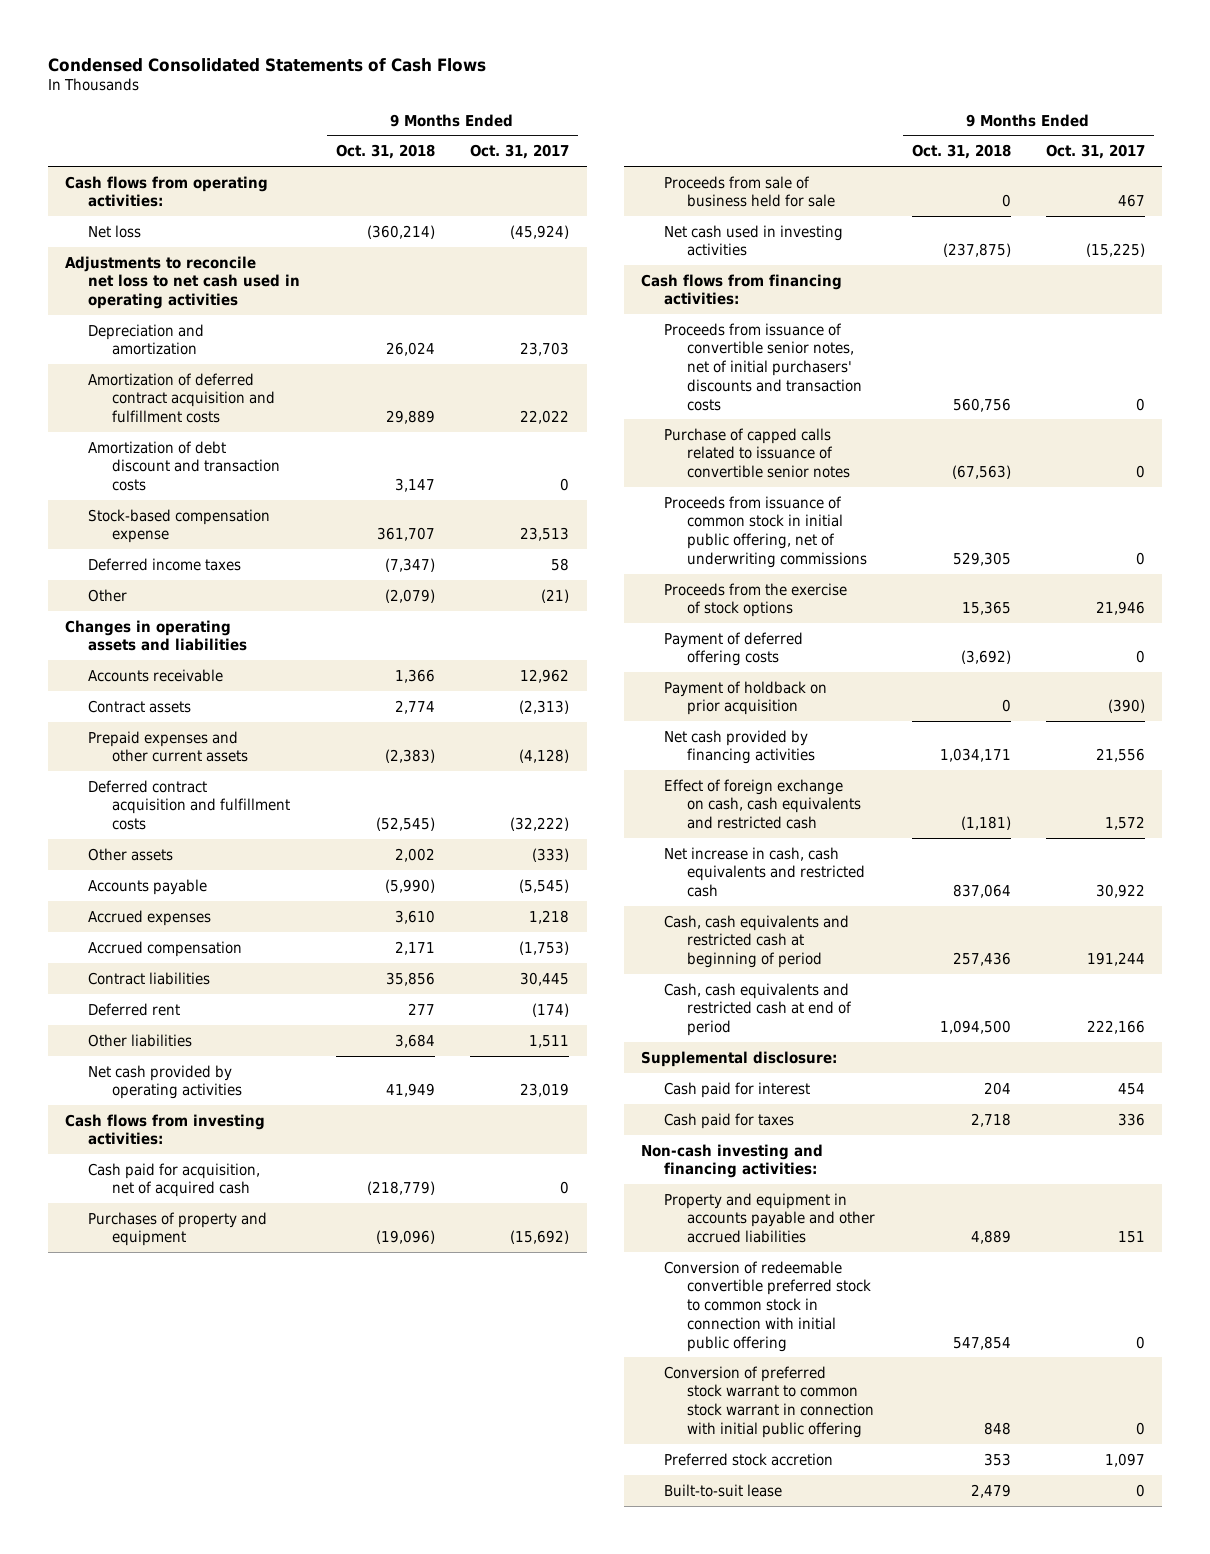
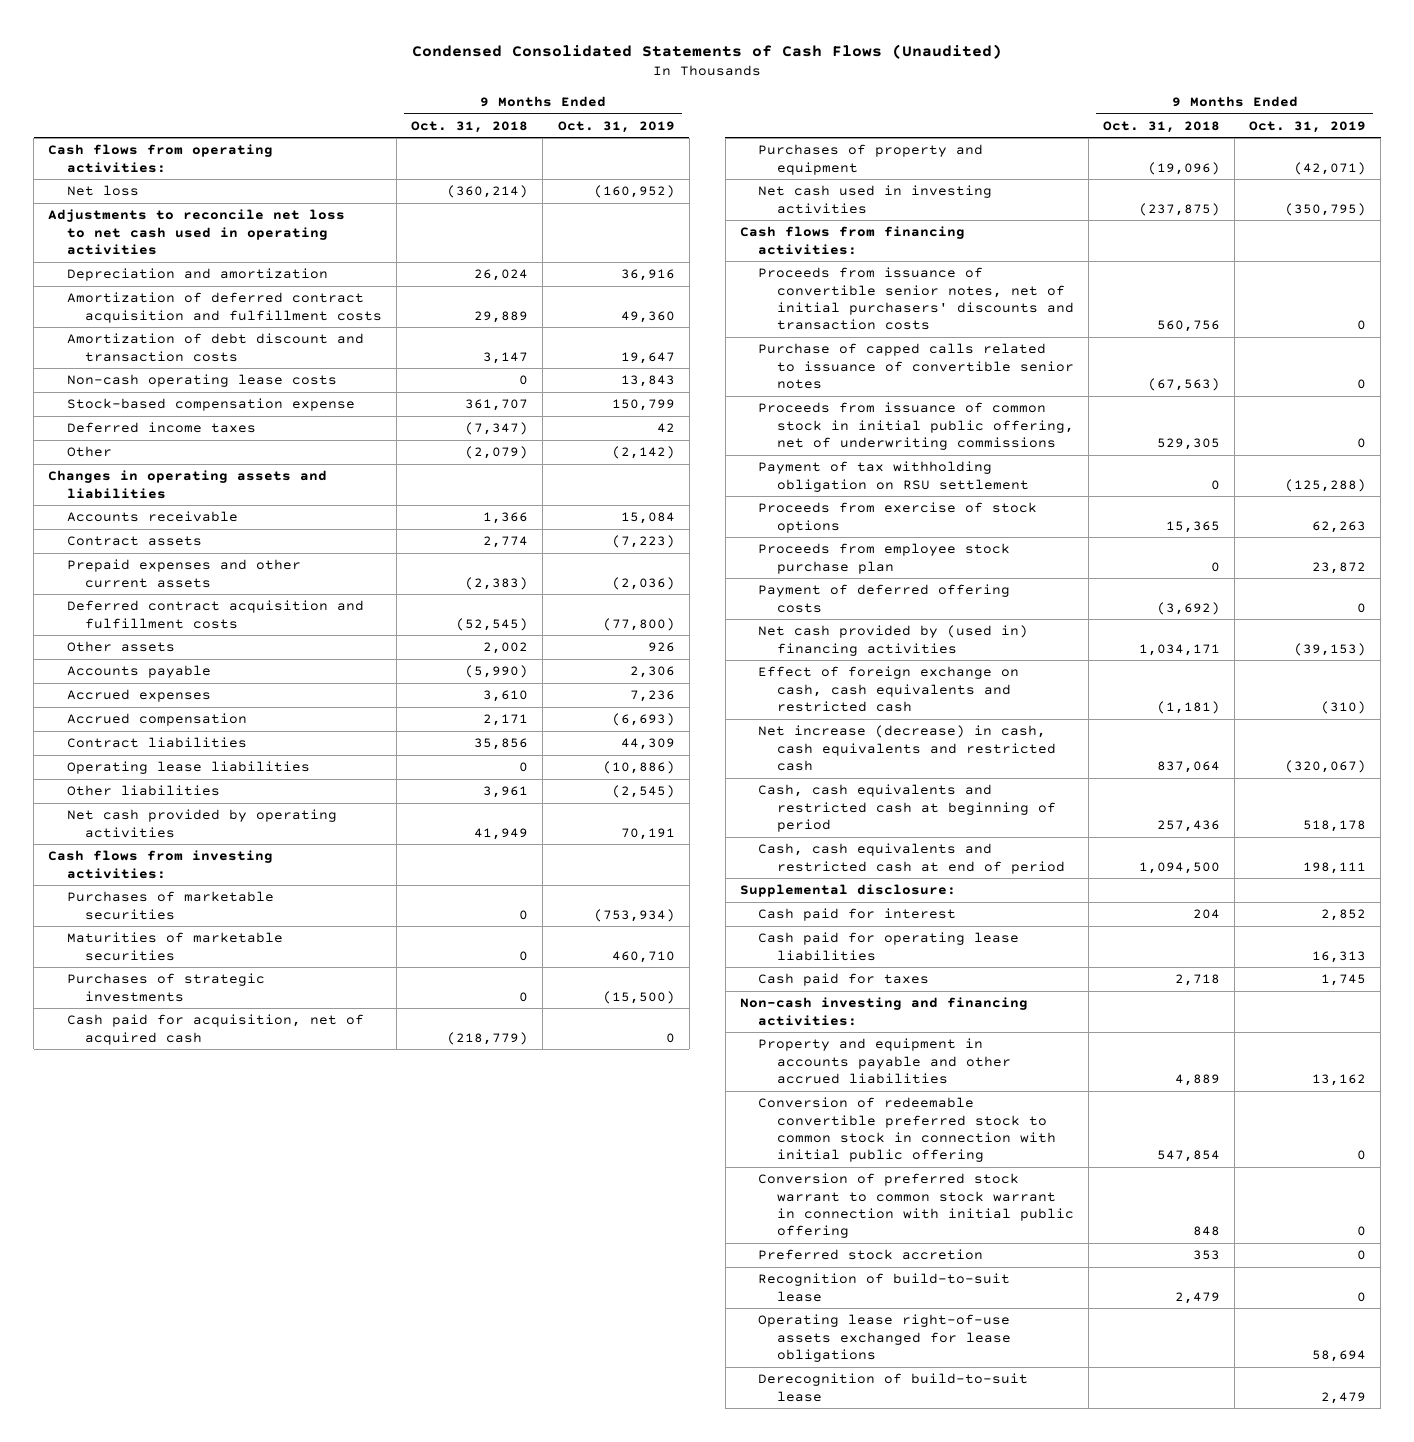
[47,57,486,72] Condensed Consolidated Statements of Cash Flows -> [412,43,1003,59] Condensed Consolidated Statements of Cash Flows (Unaudited)
[469,144,569,160] Oct. 31, 2017 -> none
none -> [557,120,675,133] Oct. 31, 2019
none -> [66,374,337,388] Non-cash operating lease costs
[88,1002,181,1016] Deferred rent -> none
none -> [66,761,310,775] Operating lease liabilities
[394,1033,435,1048] 3,684 -> [483,786,529,799] 3,961
none -> [66,891,274,920] Purchases of marketable securities
none -> [66,932,283,961] Maturities of marketable securities
none -> [66,973,265,1002] Purchases of strategic investments
[664,175,836,208] Proceeds from sale of business held for sale -> none
none -> [758,461,1029,492] Payment of tax withholding obligation on RSU settlement
[664,582,848,618] Proceeds from the exercise of stock options -> [758,502,1038,533] Proceeds from exercise of stock options
none -> [758,543,1011,574] Proceeds from employee stock purchase plan
[664,680,828,716] Payment of holdback on prior acquisition -> none
[664,729,816,765] Net cash provided by financing activities -> [758,625,1029,656] Net cash provided by (used in) financing activities
[664,846,866,898] Net increase in cash, cash equivalents and restricted cash -> [758,725,1056,772] Net increase (decrease) in cash, cash equivalents and restricted cash
none -> [758,932,1020,961] Cash paid for operating lease liabilities
[664,1483,783,1497] Built-to-suit lease -> [758,1273,1011,1302] Recognition of build-to-suit lease
none -> [758,1314,1011,1363] Operating lease right-of-use assets exchanged for lease obligations
none -> [758,1373,1029,1402] Derecognition of build-to-suit lease

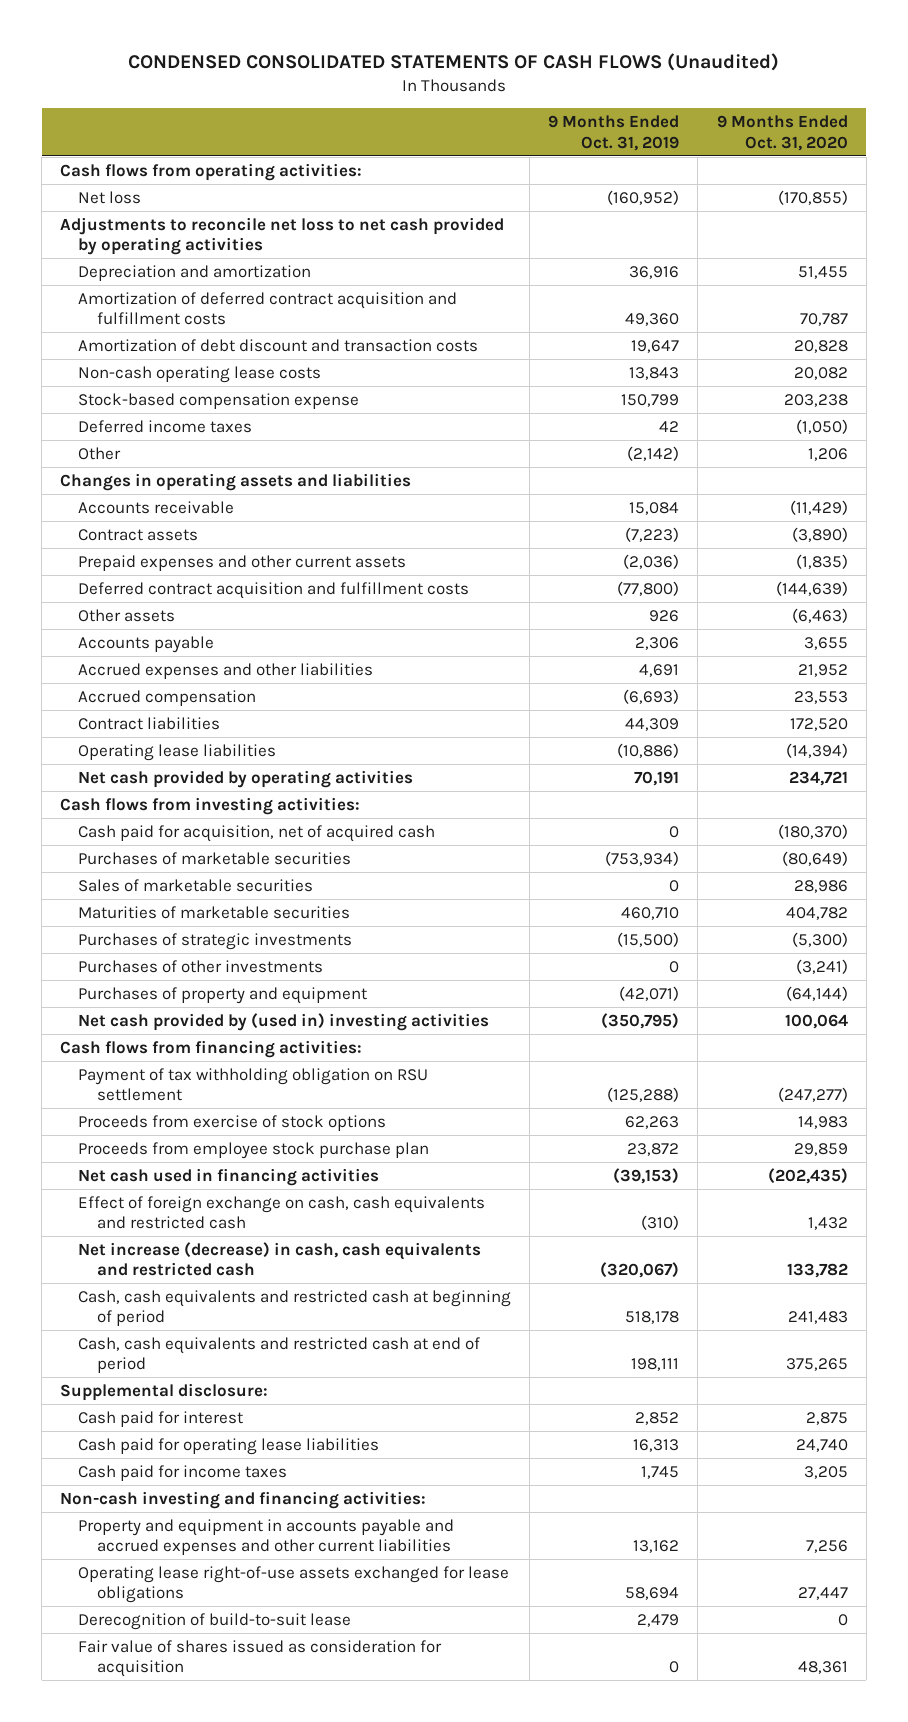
[412,43,1003,59] Condensed Consolidated Statements of Cash Flows (Unaudited) -> [127,53,779,72] CONDENSED CONSOLIDATED STATEMENTS OF CASH FLOWS (Unaudited)
[411,120,529,133] Oct. 31, 2018 -> none
none -> [716,115,848,151] 9 Months Ended Oct. 31, 2020
[48,209,346,256] Adjustments to reconcile net loss to net cash used in operating activities -> [60,216,505,256] Adjustments to reconcile net loss to net cash provided by operating activities
[66,689,211,703] Accrued expenses -> [78,662,374,679] Accrued expenses and other liabilities
[629,690,675,703] 7,236 -> [639,663,680,677] 4,691
[66,785,220,797] Other liabilities -> none
[66,1014,364,1045] Cash paid for acquisition, net of acquired cash -> [78,824,436,842] Cash paid for acquisition, net of acquired cash
none -> [78,878,314,892] Sales of marketable securities
none -> [78,959,324,973] Purchases of other investments
[758,185,993,214] Net cash used in investing activities -> [78,1012,490,1031] Net cash provided by (used in) investing activities
[758,267,1074,331] Proceeds from issuance of convertible senior notes, net of initial purchasers' discounts and transaction costs -> none
[758,343,1074,390] Purchase of capped calls related to issuance of convertible senior notes -> none
[758,402,1074,451] Proceeds from issuance of common stock in initial public offering, net of underwriting commissions -> none
[758,584,1011,613] Payment of deferred offering costs -> none
[758,625,1029,656] Net cash provided by (used in) financing activities -> [78,1167,380,1186] Net cash used in financing activities
[758,973,930,987] Cash paid for taxes -> [78,1464,288,1481] Cash paid for income taxes
[758,1097,1056,1163] Conversion of redeemable convertible preferred stock to common stock in connection with initial public offering -> none
[758,1173,1074,1239] Conversion of preferred stock warrant to common stock warrant in connection with initial public offering -> none
[758,1249,984,1261] Preferred stock accretion -> none
[758,1273,1011,1302] Recognition of build-to-suit lease -> none
[758,1038,1011,1085] Property and equipment in accounts payable and other accrued liabilities -> [78,1518,455,1556] Property and equipment in accounts payable and accrued expenses and other current liabilities
none -> [78,1639,443,1678] Fair value of shares issued as consideration for acquisition

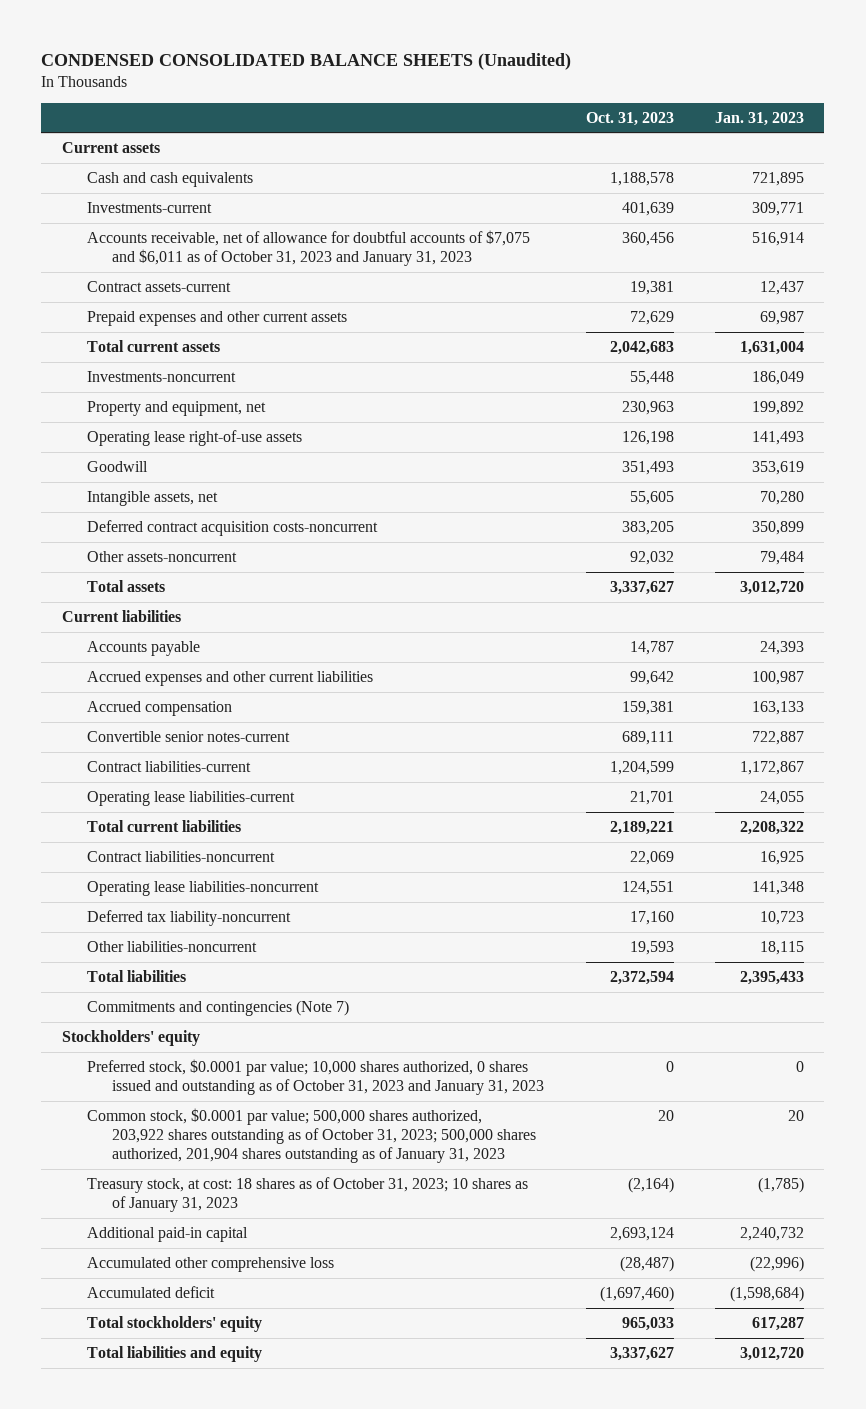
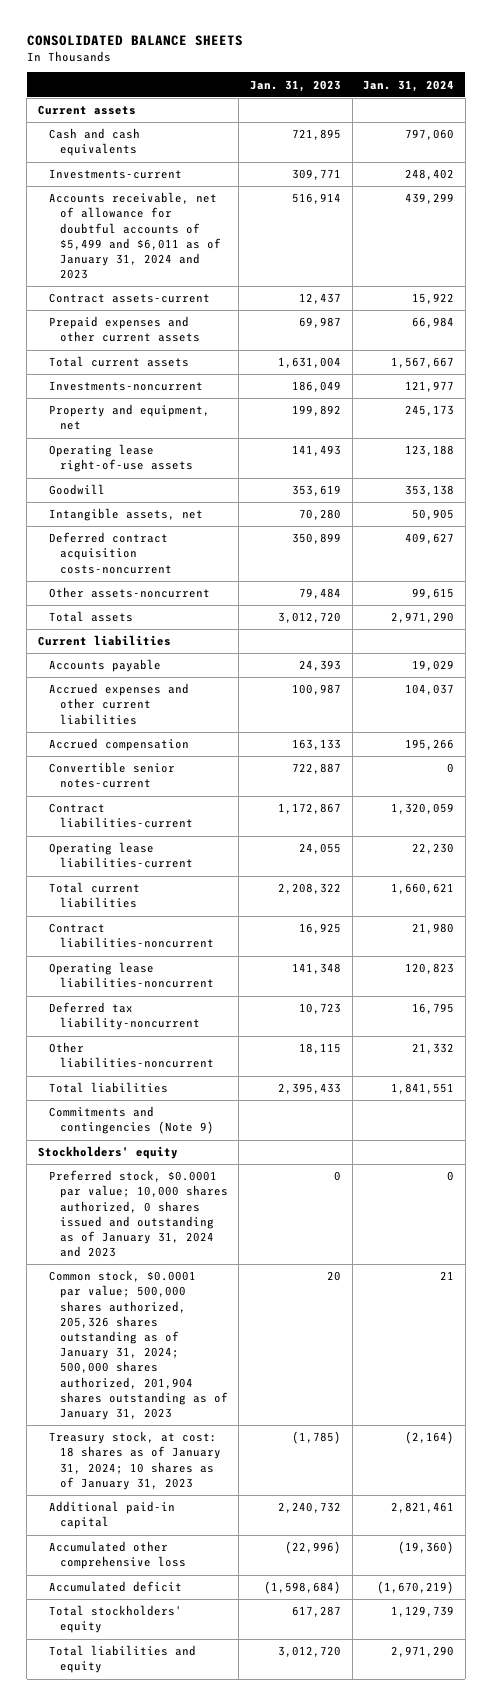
[41,52,572,70] CONDENSED CONSOLIDATED BALANCE SHEETS (Unaudited) -> [26,34,243,46] CONSOLIDATED BALANCE SHEETS
[585,111,674,126] Oct. 31, 2023 -> none
none -> [363,79,455,92] Jan. 31, 2024
[87,229,531,266] Accounts receivable, net of allowance for doubtful accounts of $7,075 and $6,011 as of October 31, 2023 and January 31, 2023 -> [48,192,221,280] Accounts receivable, net of allowance for doubtful accounts of $5,499 and $6,011 as of January 31, 2024 and 2023
[87,999,350,1016] Commitments and contingencies (Note 7) -> [48,1106,214,1135] Commitments and contingencies (Note 9)
[87,1058,545,1095] Preferred stock, $0.0001 par value; 10,000 shares authorized, 0 shares issued and outstanding as of October 31, 2023 and January 31, 2023 -> [48,1170,228,1258] Preferred stock, $0.0001 par value; 10,000 shares authorized, 0 shares issued and outstanding as of January 31, 2024 and 2023
[87,1107,537,1164] Common stock, $0.0001 par value; 500,000 shares authorized, 203,922 shares outstanding as of October 31, 2023; 500,000 shares authorized, 201,904 shares outstanding as of January 31, 2023 -> [48,1270,228,1421] Common stock, $0.0001 par value; 500,000 shares authorized, 205,326 shares outstanding as of January 31, 2024; 500,000 shares authorized, 201,904 shares outstanding as of January 31, 2023
[87,1176,529,1212] Treasury stock, at cost: 18 shares as of October 31, 2023; 10 shares as of January 31, 2023 -> [48,1431,221,1490] Treasury stock, at cost: 18 shares as of January 31, 2024; 10 shares as of January 31, 2023

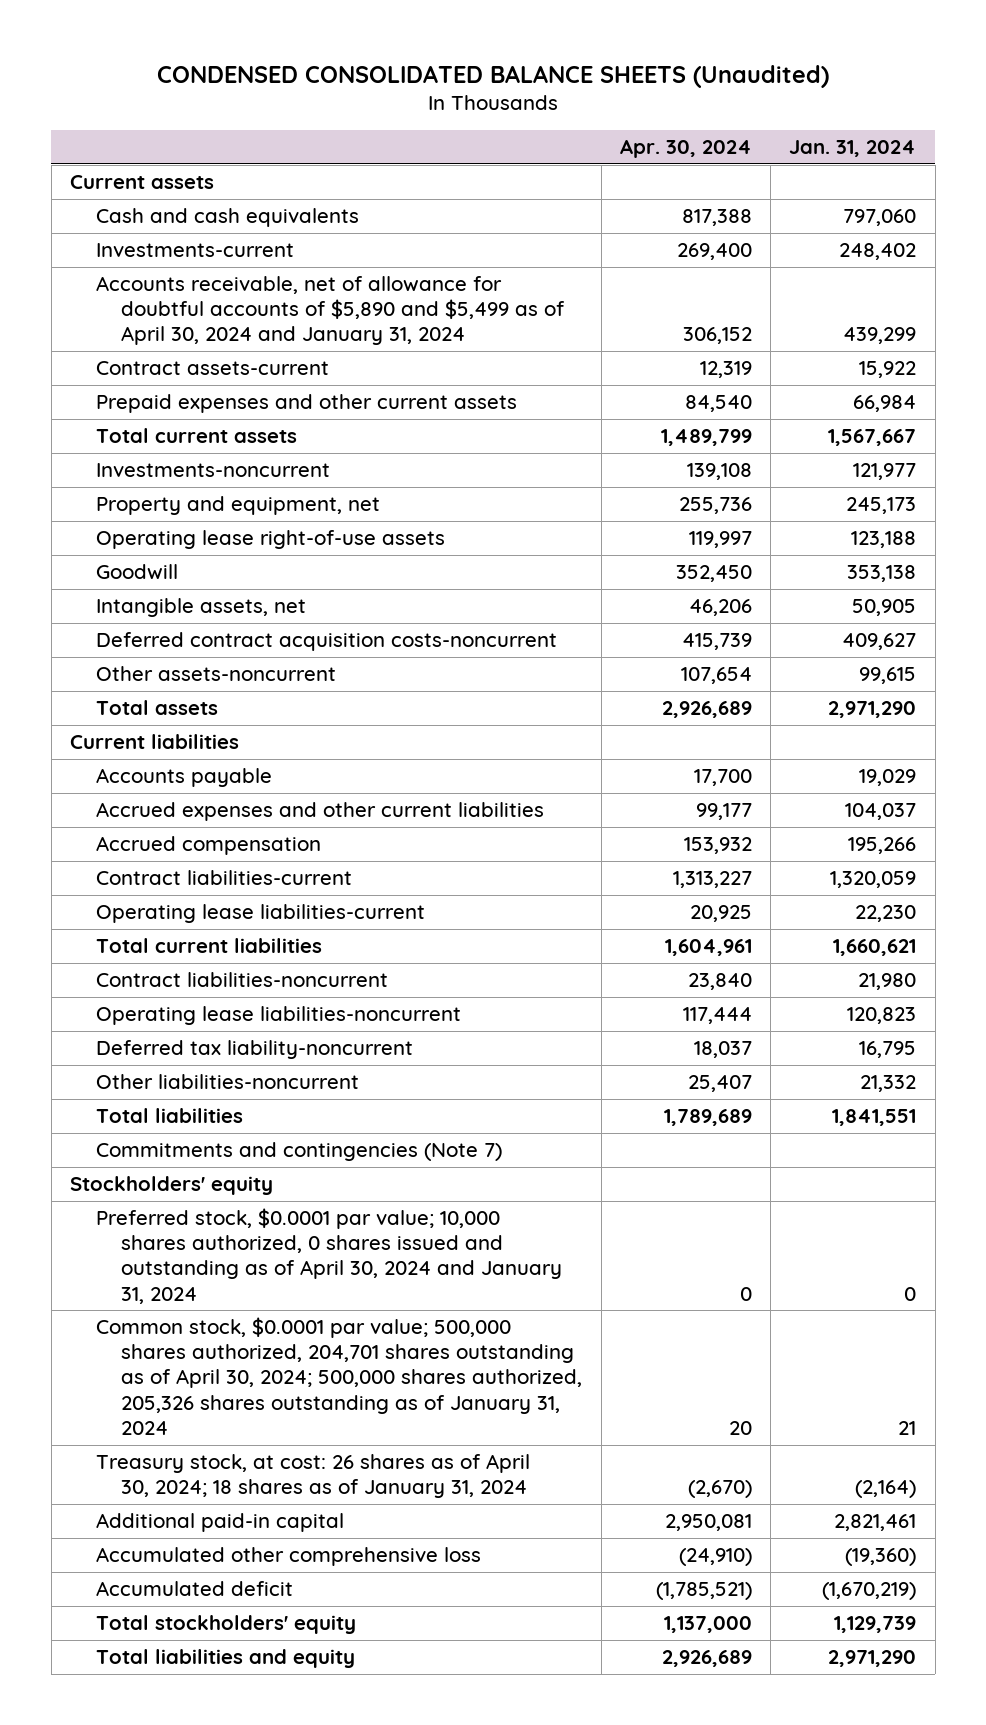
[26,34,243,46] CONSOLIDATED BALANCE SHEETS -> [157,64,830,88] CONDENSED CONSOLIDATED BALANCE SHEETS (Unaudited)
[249,79,341,92] Jan. 31, 2023 -> none
none -> [619,139,752,159] Apr. 30, 2024
[48,192,221,280] Accounts receivable, net of allowance for doubtful accounts of $5,499 and $6,011 as of January 31, 2024 and 2023 -> [95,275,566,346] Accounts receivable, net of allowance for doubtful accounts of $5,890 and $5,499 as of April 30, 2024 and January 31, 2024
[48,762,175,789] Convertible senior notes-current -> none
[48,1106,214,1135] Commitments and contingencies (Note 9) -> [95,1141,502,1161] Commitments and contingencies (Note 7)
[48,1170,228,1258] Preferred stock, $0.0001 par value; 10,000 shares authorized, 0 shares issued and outstanding as of January 31, 2024 and 2023 -> [95,1207,563,1304] Preferred stock, $0.0001 par value; 10,000 shares authorized, 0 shares issued and outstanding as of April 30, 2024 and January 31, 2024
[48,1270,228,1421] Common stock, $0.0001 par value; 500,000 shares authorized, 205,326 shares outstanding as of January 31, 2024; 500,000 shares authorized, 201,904 shares outstanding as of January 31, 2023 -> [95,1316,583,1435] Common stock, $0.0001 par value; 500,000 shares authorized, 204,701 shares outstanding as of April 30, 2024; 500,000 shares authorized, 205,326 shares outstanding as of January 31, 2024
[48,1431,221,1490] Treasury stock, at cost: 18 shares as of January 31, 2024; 10 shares as of January 31, 2023 -> [95,1453,530,1499] Treasury stock, at cost: 26 shares as of April 30, 2024; 18 shares as of January 31, 2024

